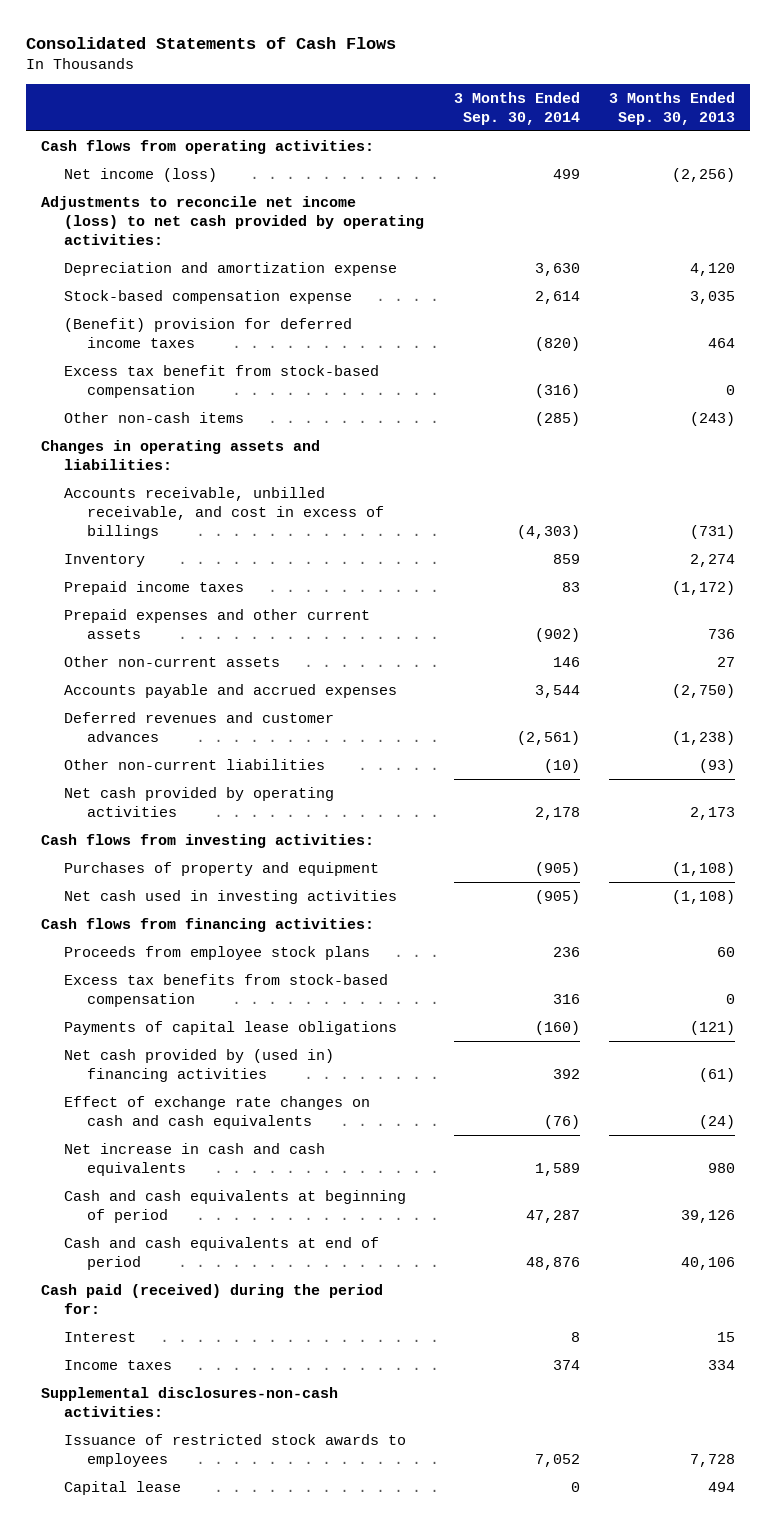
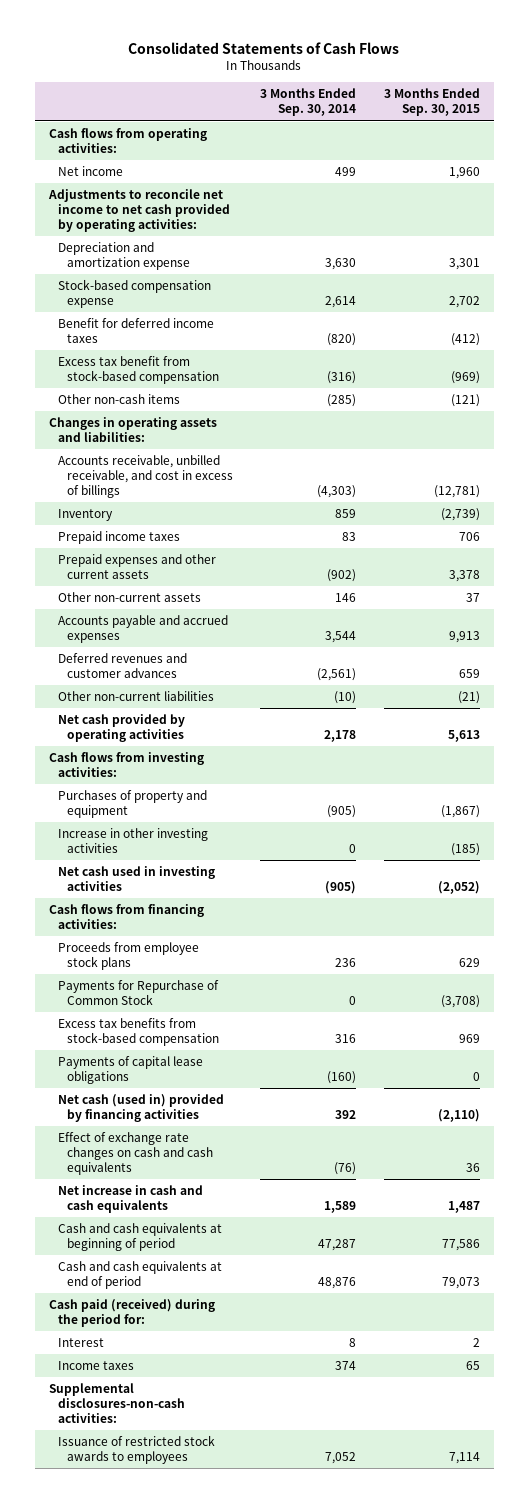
[609,91,736,126] 3 Months Ended Sep. 30, 2013 -> none
none -> [383,88,480,117] 3 Months Ended Sep. 30, 2015
[64,167,218,182] Net income (loss) -> [57,166,123,177] Net income
[41,195,425,245] Adjustments to reconcile net income (loss) to net cash provided by operating activities: -> [48,189,230,232] Adjustments to reconcile net income to net cash provided by operating activities:
[64,317,353,348] (Benefit) provision for deferred income taxes -> [57,318,214,343] Benefit for deferred income taxes
none -> [57,828,208,853] Increase in other investing activities
none -> [57,980,219,1005] Payments for Repurchase of Common Stock
[64,1048,335,1082] Net cash provided by (used in) financing activities -> [57,1094,224,1122] Net cash (used in) provided by financing activities
[64,1480,182,1495] Capital lease -> none

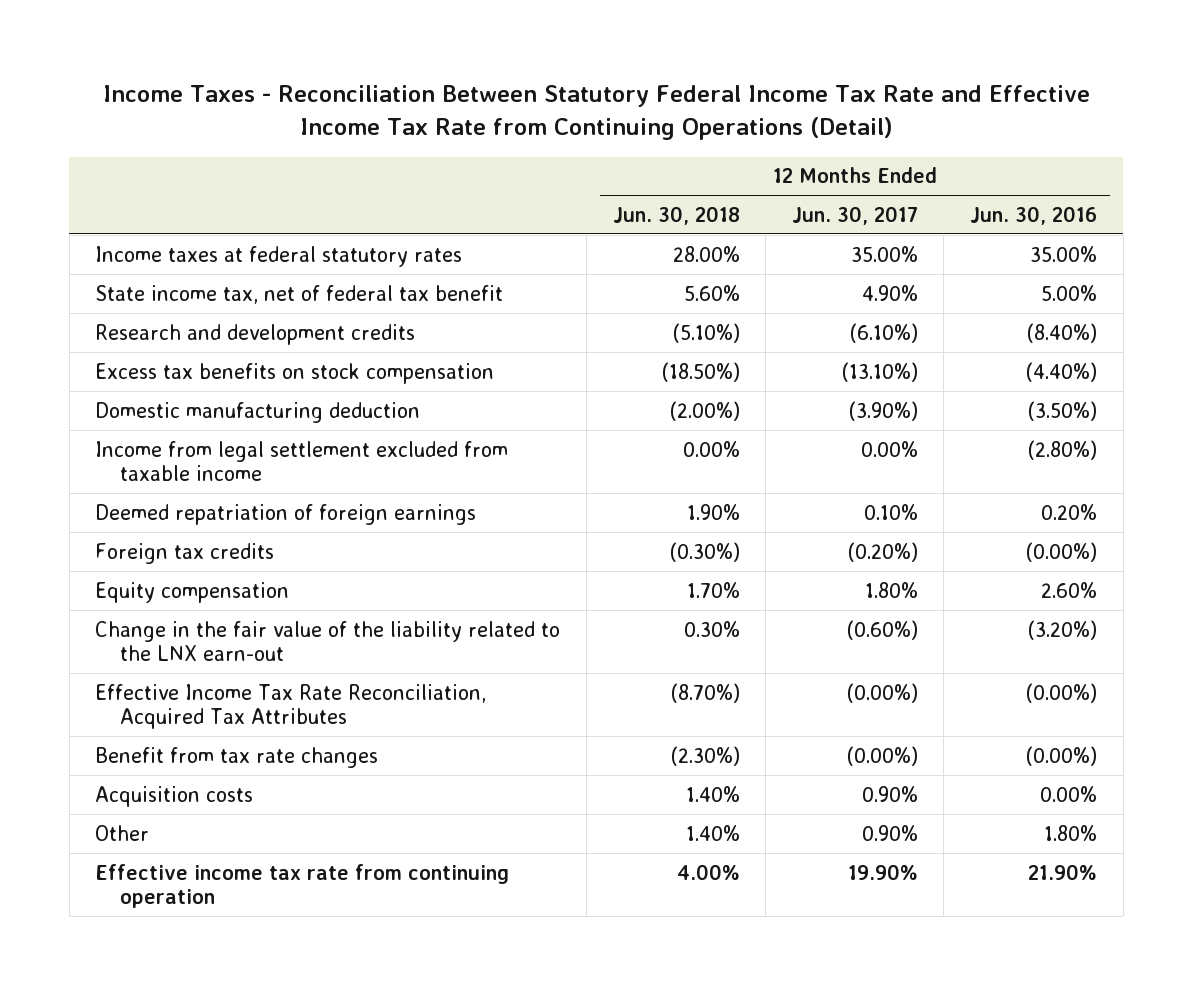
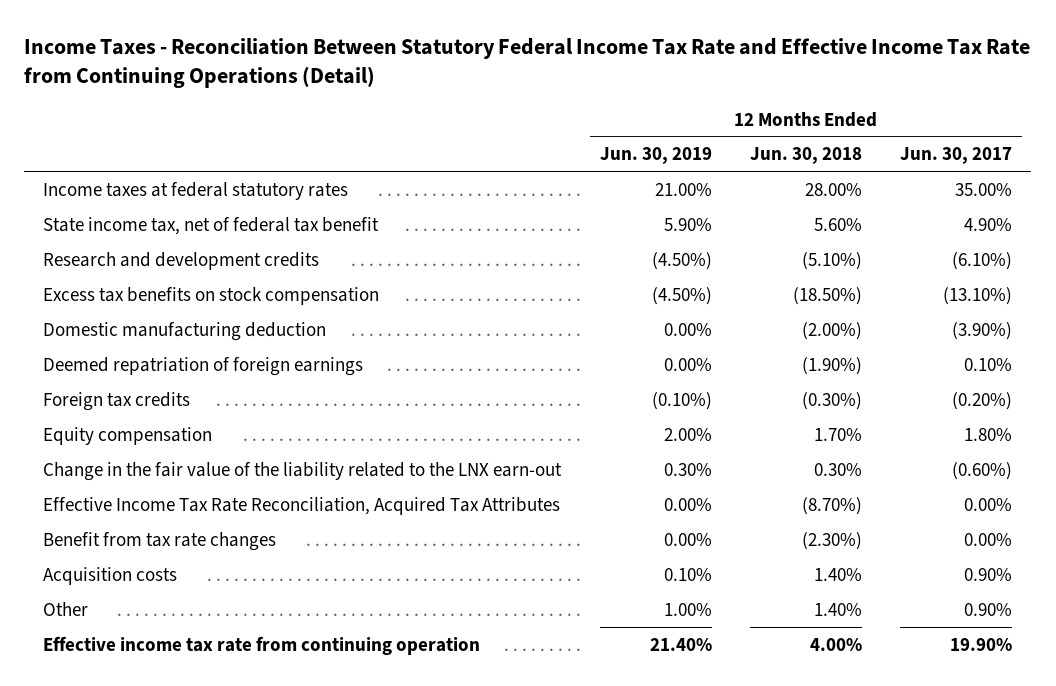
[970,205,1098,225] Jun. 30, 2016 -> none
none -> [599,147,712,165] Jun. 30, 2019
[95,440,509,482] Income from legal settlement excluded from taxable income -> none
[686,503,740,520] 1.90% -> [801,356,862,375] (1.90%)
[846,682,918,703] (0.00%) -> [964,497,1013,511] 0.00%
[846,745,918,766] (0.00%) -> [964,532,1013,546] 0.00%

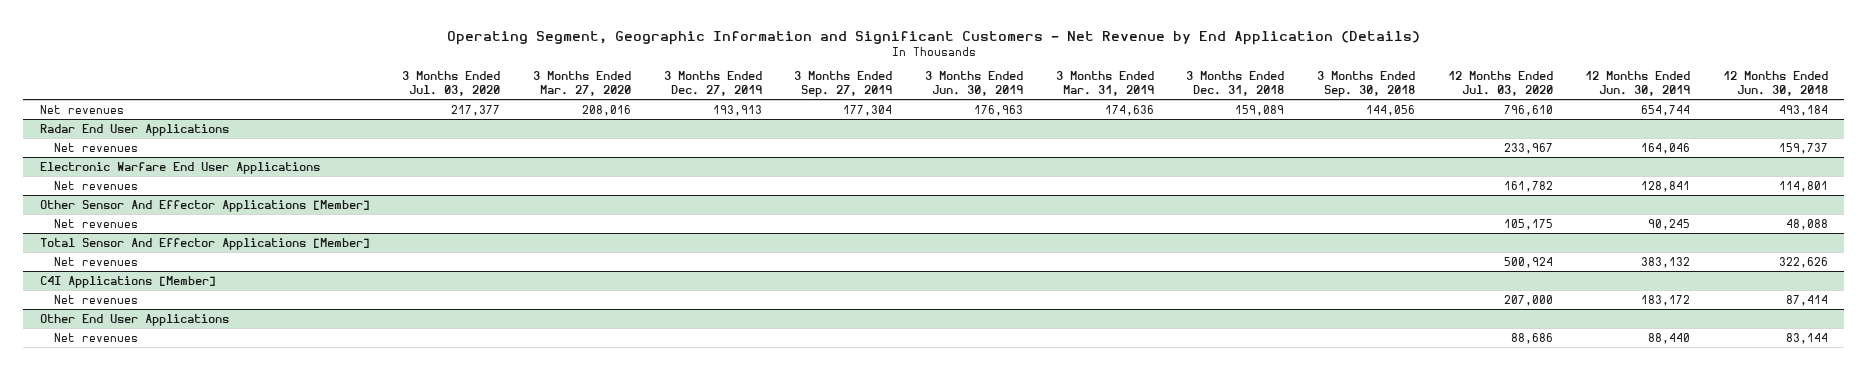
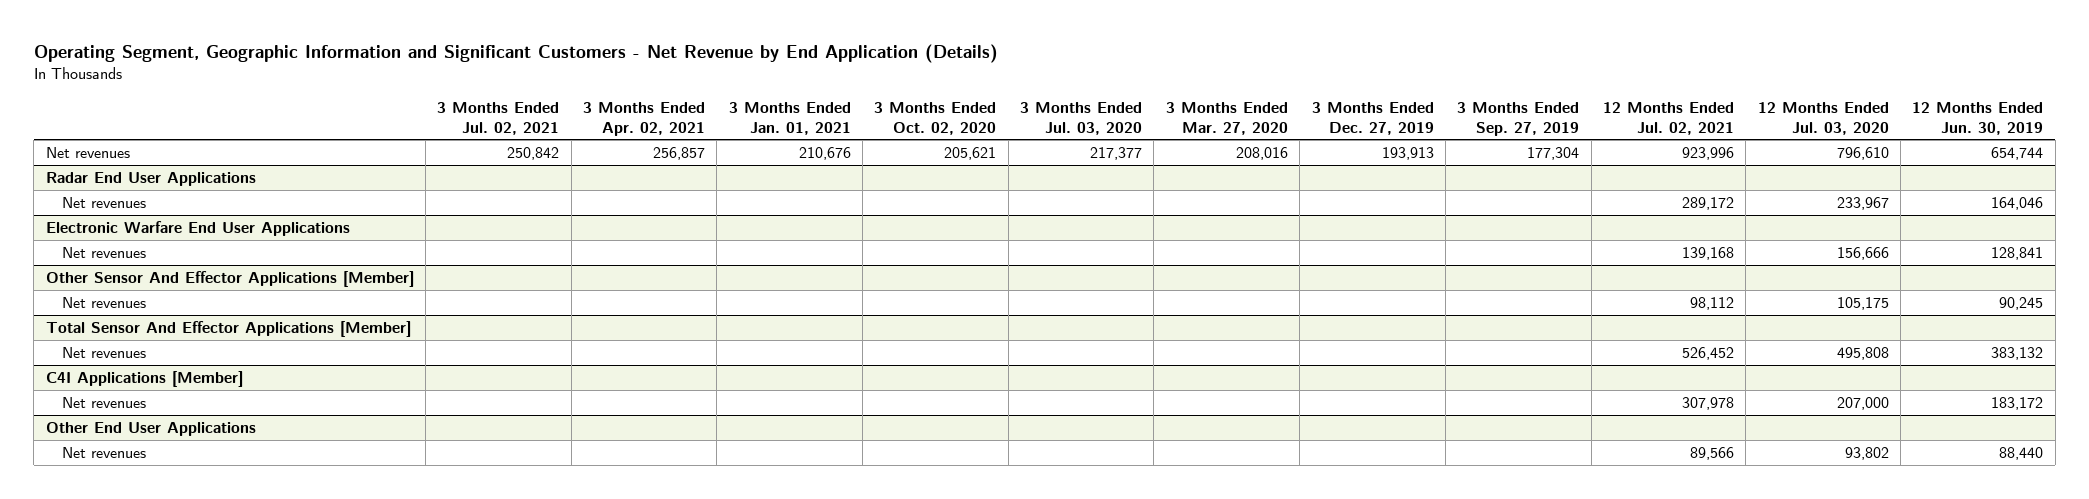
[924,71,1023,97] 3 Months Ended Jun. 30, 2019 -> none
[1055,71,1154,97] 3 Months Ended Mar. 31, 2019 -> none
[1186,71,1285,97] 3 Months Ended Dec. 31, 2018 -> none
[1316,71,1415,98] 3 Months Ended Sep. 30, 2018 -> none
[1723,71,1829,97] 12 Months Ended Jun. 30, 2018 -> none
none -> [437,101,560,135] 3 Months Ended Jul. 02, 2021
none -> [582,101,705,136] 3 Months Ended Apr. 02, 2021
none -> [728,101,851,135] 3 Months Ended Jan. 01, 2021
none -> [874,101,997,135] 3 Months Ended Oct. 02, 2020
none -> [1603,101,1735,135] 12 Months Ended Jul. 02, 2021
[1503,180,1553,192] 161,782 -> [1836,246,1889,260] 156,666
[1503,256,1553,268] 500,924 -> [1836,346,1889,360] 495,808
[1510,332,1553,344] 88,686 -> [1844,446,1889,460] 93,802

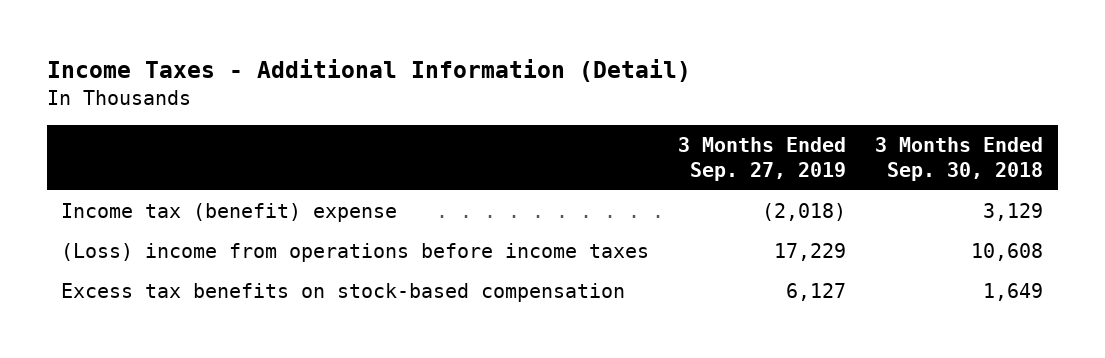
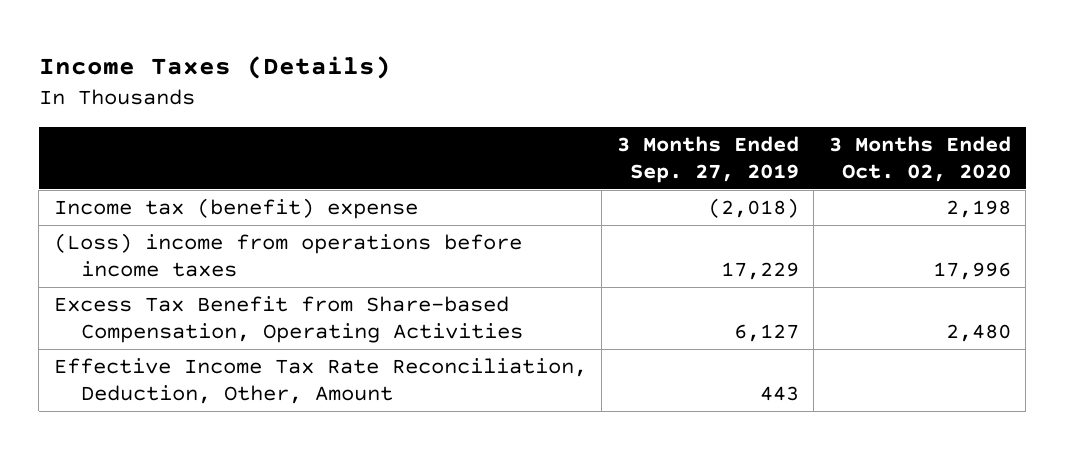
[46,58,691,82] Income Taxes - Additional Information (Detail) -> [38,55,391,79] Income Taxes (Details)
[875,136,1044,181] 3 Months Ended Sep. 30, 2018 -> none
none -> [828,136,1011,182] 3 Months Ended Oct. 02, 2020
[61,283,626,303] Excess tax benefits on stock-based compensation -> [53,296,523,343] Excess Tax Benefit from Share-based Compensation, Operating Activities
none -> [53,358,587,404] Effective Income Tax Rate Reconciliation, Deduction, Other, Amount

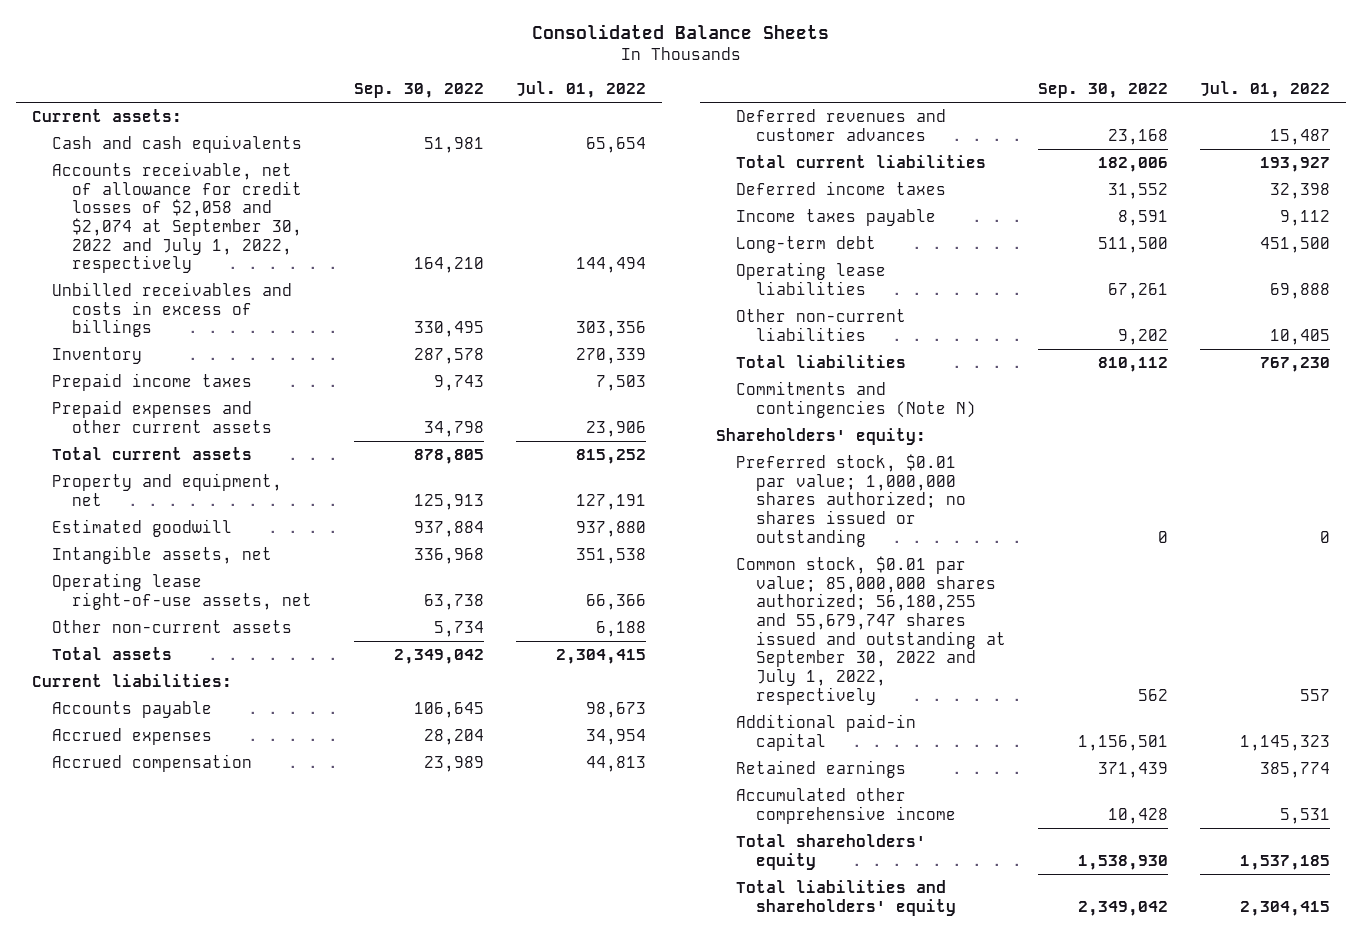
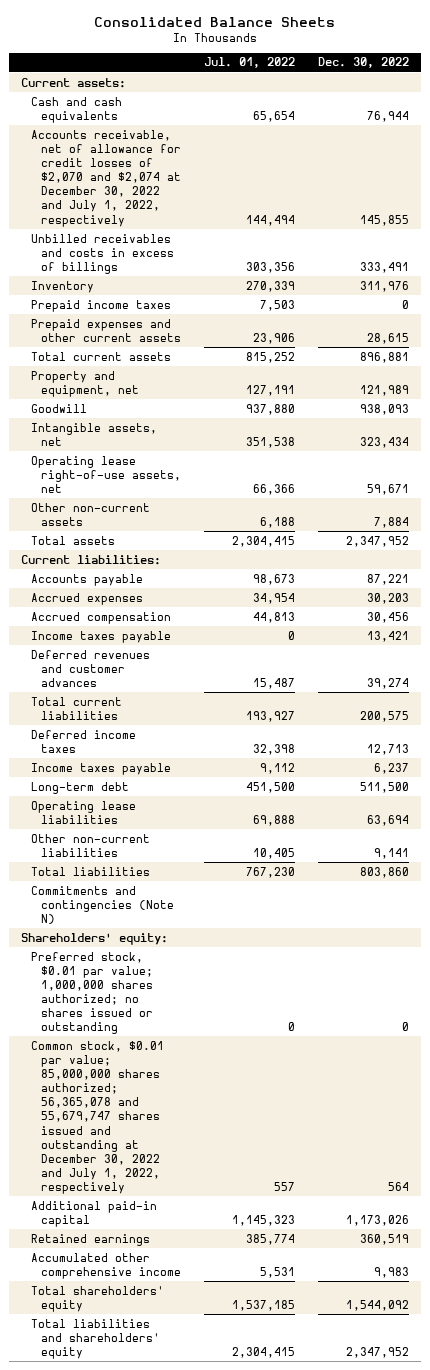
[353,83,484,99] Sep. 30, 2022 -> none
none -> [318,57,410,69] Dec. 30, 2022
[51,161,302,274] Accounts receivable, net of allowance for credit losses of $2,058 and $2,074 at September 30, 2022 and July 1, 2022, respectively -> [30,129,182,227] Accounts receivable, net of allowance for credit losses of $2,070 and $2,074 at December 30, 2022 and July 1, 2022, respectively
[51,518,232,537] Estimated goodwill -> [30,403,87,413] Goodwill
none -> [30,630,171,643] Income taxes payable
[736,555,1006,705] Common stock, $0.01 par value; 85,000,000 shares authorized; 56,180,255 and 55,679,747 shares issued and outstanding at September 30, 2022 and July 1, 2022, respectively -> [30,1040,164,1195] Common stock, $0.01 par value; 85,000,000 shares authorized; 56,365,078 and 55,679,747 shares issued and outstanding at December 30, 2022 and July 1, 2022, respectively

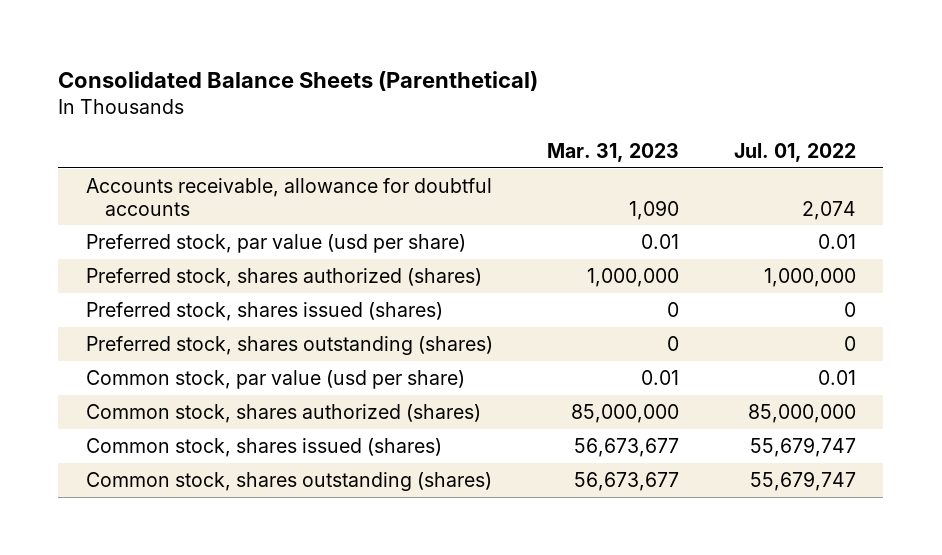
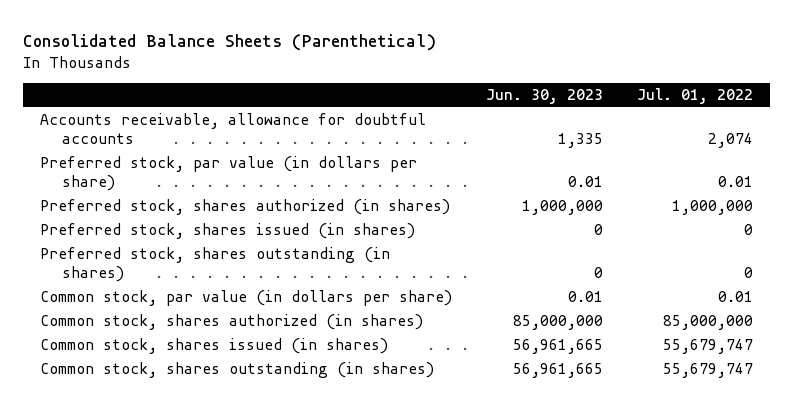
[547,142,680,162] Mar. 31, 2023 -> none
none -> [486,89,604,105] Jun. 30, 2023
[85,233,466,253] Preferred stock, par value (usd per share) -> [40,156,418,192] Preferred stock, par value (in dollars per share)
[85,267,482,287] Preferred stock, shares authorized (shares) -> [40,199,451,216] Preferred stock, shares authorized (in shares)
[85,301,443,321] Preferred stock, shares issued (shares) -> [40,223,416,240] Preferred stock, shares issued (in shares)
[85,335,493,355] Preferred stock, shares outstanding (shares) -> [40,247,391,283] Preferred stock, shares outstanding (in shares)
[85,369,465,389] Common stock, par value (usd per share) -> [40,290,453,307] Common stock, par value (in dollars per share)
[85,403,481,423] Common stock, shares authorized (shares) -> [40,314,424,331] Common stock, shares authorized (in shares)
[85,437,442,457] Common stock, shares issued (shares) -> [40,338,389,355] Common stock, shares issued (in shares)
[85,471,492,491] Common stock, shares outstanding (shares) -> [40,362,435,379] Common stock, shares outstanding (in shares)

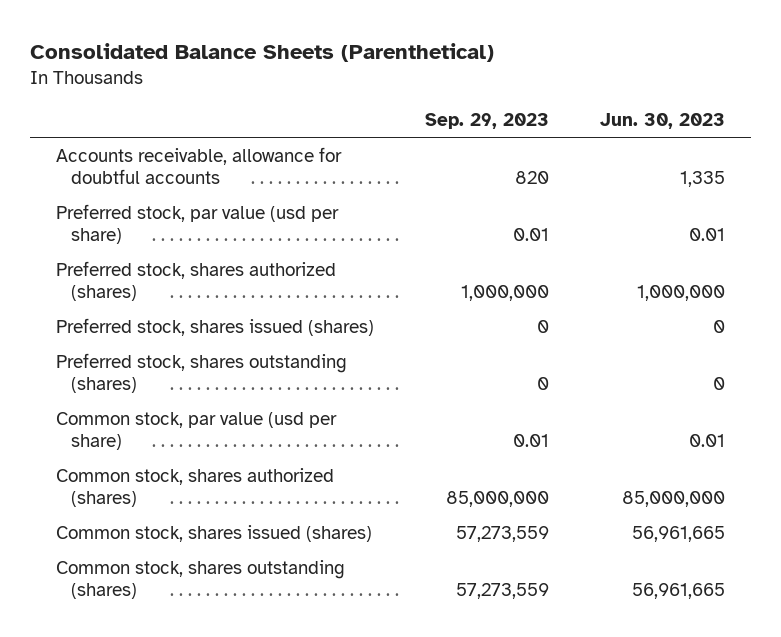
[637,88,754,105] Jul. 01, 2022 -> none
none -> [424,113,549,130] Sep. 29, 2023
[40,156,418,192] Preferred stock, par value (in dollars per share) -> [55,203,339,245] Preferred stock, par value (usd per share)
[40,199,451,216] Preferred stock, shares authorized (in shares) -> [55,260,336,302] Preferred stock, shares authorized (shares)
[40,223,416,240] Preferred stock, shares issued (in shares) -> [55,317,374,336] Preferred stock, shares issued (shares)
[40,247,391,283] Preferred stock, shares outstanding (in shares) -> [55,352,347,394] Preferred stock, shares outstanding (shares)
[40,290,453,307] Common stock, par value (in dollars per share) -> [55,411,337,451] Common stock, par value (usd per share)
[40,314,424,331] Common stock, shares authorized (in shares) -> [55,467,334,508] Common stock, shares authorized (shares)
[40,338,389,355] Common stock, shares issued (in shares) -> [55,524,372,542] Common stock, shares issued (shares)
[40,362,435,379] Common stock, shares outstanding (in shares) -> [55,559,345,600] Common stock, shares outstanding (shares)

